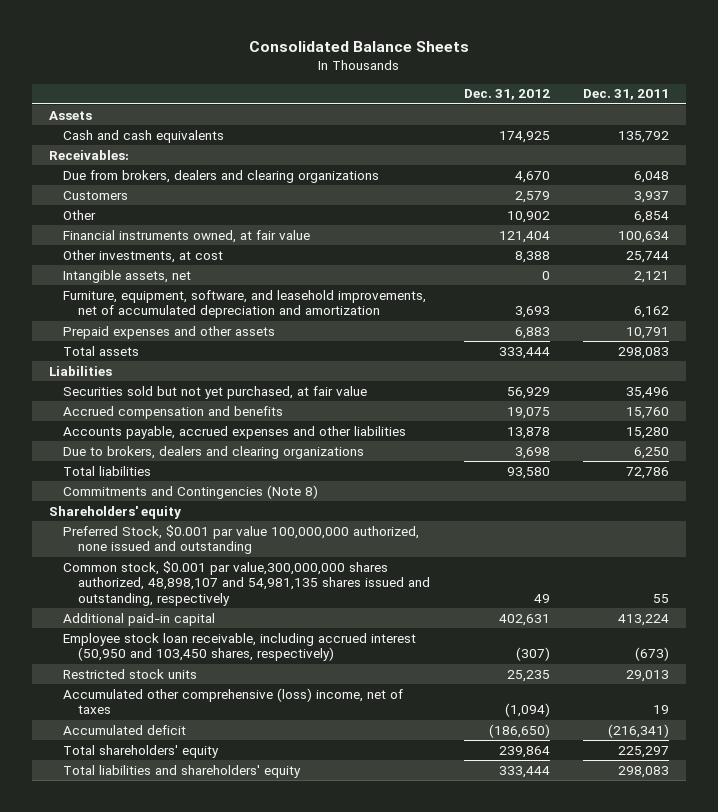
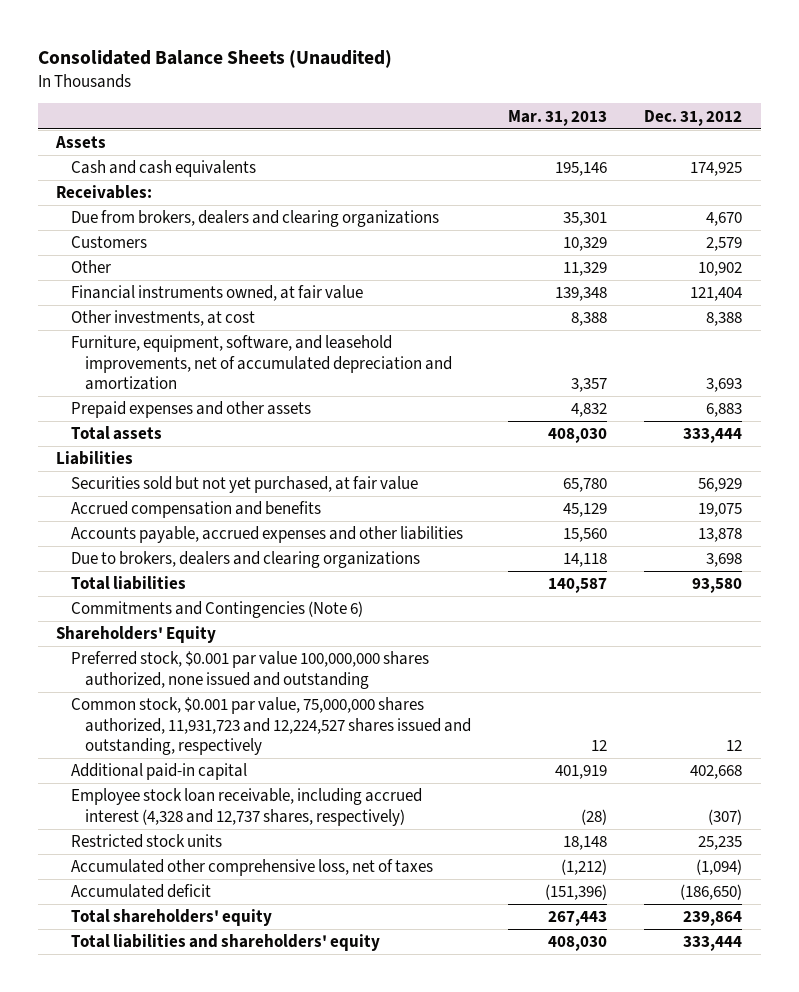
[248,41,469,53] Consolidated Balance Sheets -> [37,49,392,68] Consolidated Balance Sheets (Unaudited)
[583,89,670,101] Dec. 31, 2011 -> none
none -> [508,109,608,126] Mar. 31, 2013
[63,269,192,283] Intangible assets, net -> none
[63,484,319,499] Commitments and Contingencies (Note 8) -> [70,601,363,619] Commitments and Contingencies (Note 6)
[48,505,181,519] Shareholders' equity -> [56,626,217,644] Shareholders' Equity
[63,524,420,555] Preferred Stock, $0.001 par value 100,000,000 authorized, none issued and outstanding -> [70,651,429,689] Preferred stock, $0.001 par value 100,000,000 shares authorized, none issued and outstanding
[63,560,431,607] Common stock, $0.001 par value,300,000,000 shares authorized, 48,898,107 and 54,981,135 shares issued and outstanding, respectively -> [70,697,471,756] Common stock, $0.001 par value, 75,000,000 shares authorized, 11,931,723 and 12,224,527 shares issued and outstanding, respectively
[533,594,550,604] 49 -> [726,740,743,752] 12
[498,613,550,626] 402,631 -> [690,765,743,780] 402,668
[63,632,417,662] Employee stock loan receivable, including accrued interest (50,950 and 103,450 shares, respectively) -> [70,788,422,826] Employee stock loan receivable, including accrued interest (4,328 and 12,737 shares, respectively)
[63,687,404,715] Accumulated other comprehensive (loss) income, net of taxes -> [70,859,433,877] Accumulated other comprehensive loss, net of taxes

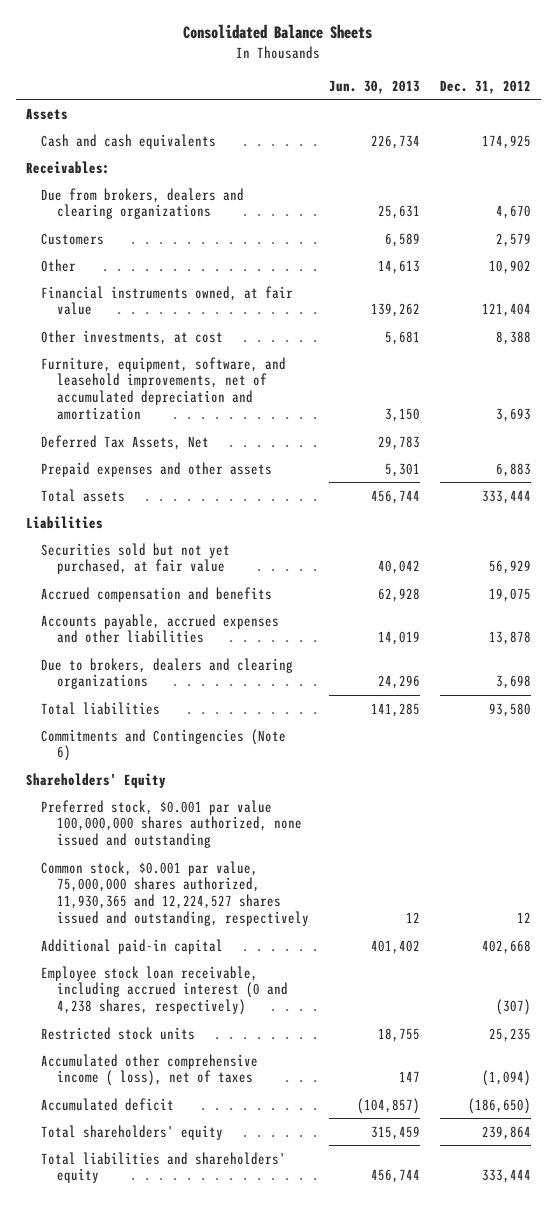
[37,49,392,68] Consolidated Balance Sheets (Unaudited) -> [183,24,373,40] Consolidated Balance Sheets
[508,109,608,126] Mar. 31, 2013 -> none
none -> [328,79,420,94] Jun. 30, 2013
none -> [41,434,210,450] Deferred Tax Assets, Net
[70,697,471,756] Common stock, $0.001 par value, 75,000,000 shares authorized, 11,931,723 and 12,224,527 shares issued and outstanding, respectively -> [41,860,309,927] Common stock, $0.001 par value, 75,000,000 shares authorized, 11,930,365 and 12,224,527 shares issued and outstanding, respectively
[70,788,422,826] Employee stock loan receivable, including accrued interest (4,328 and 12,737 shares, respectively) -> [41,965,288,1016] Employee stock loan receivable, including accrued interest (0 and 4,238 shares, respectively)
[70,859,433,877] Accumulated other comprehensive loss, net of taxes -> [41,1053,259,1087] Accumulated other comprehensive income ( loss), net of taxes

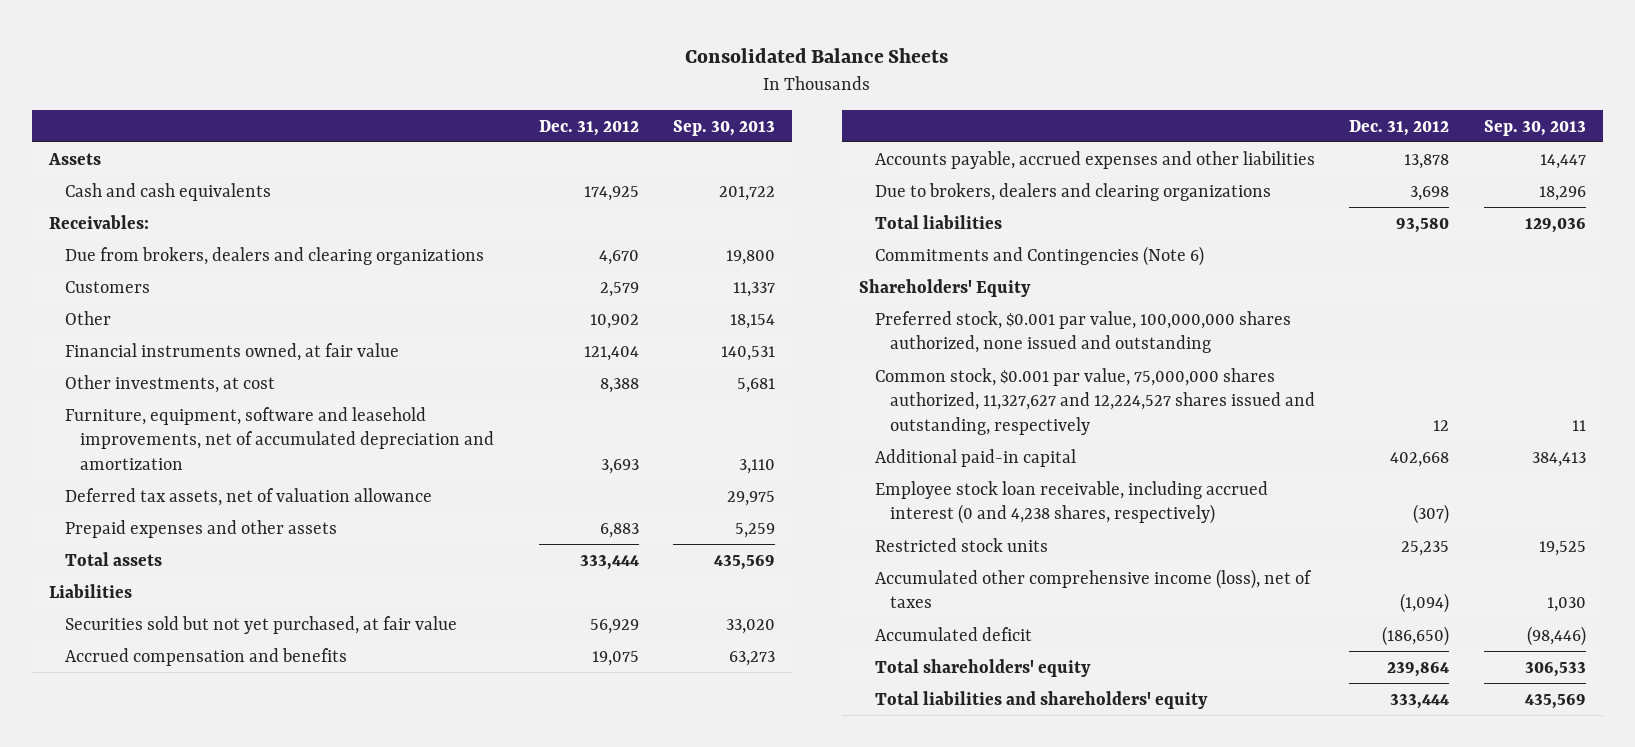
[328,79,420,94] Jun. 30, 2013 -> none
none -> [673,119,776,136] Sep. 30, 2013
[41,356,287,421] Furniture, equipment, software, and leasehold improvements, net of accumulated depreciation and amortization -> [64,406,494,470] Furniture, equipment, software and leasehold improvements, net of accumulated depreciation and amortization
[41,434,210,450] Deferred Tax Assets, Net -> [64,487,432,506] Deferred tax assets, net of valuation allowance
[41,799,302,849] Preferred stock, $0.001 par value 100,000,000 shares authorized, none issued and outstanding -> [874,310,1291,354] Preferred stock, $0.001 par value, 100,000,000 shares authorized, none issued and outstanding
[41,860,309,927] Common stock, $0.001 par value, 75,000,000 shares authorized, 11,930,365 and 12,224,527 shares issued and outstanding, respectively -> [874,367,1316,435] Common stock, $0.001 par value, 75,000,000 shares authorized, 11,327,627 and 12,224,527 shares issued and outstanding, respectively
[41,1053,259,1087] Accumulated other comprehensive income ( loss), net of taxes -> [874,568,1312,609] Accumulated other comprehensive income (loss), net of taxes

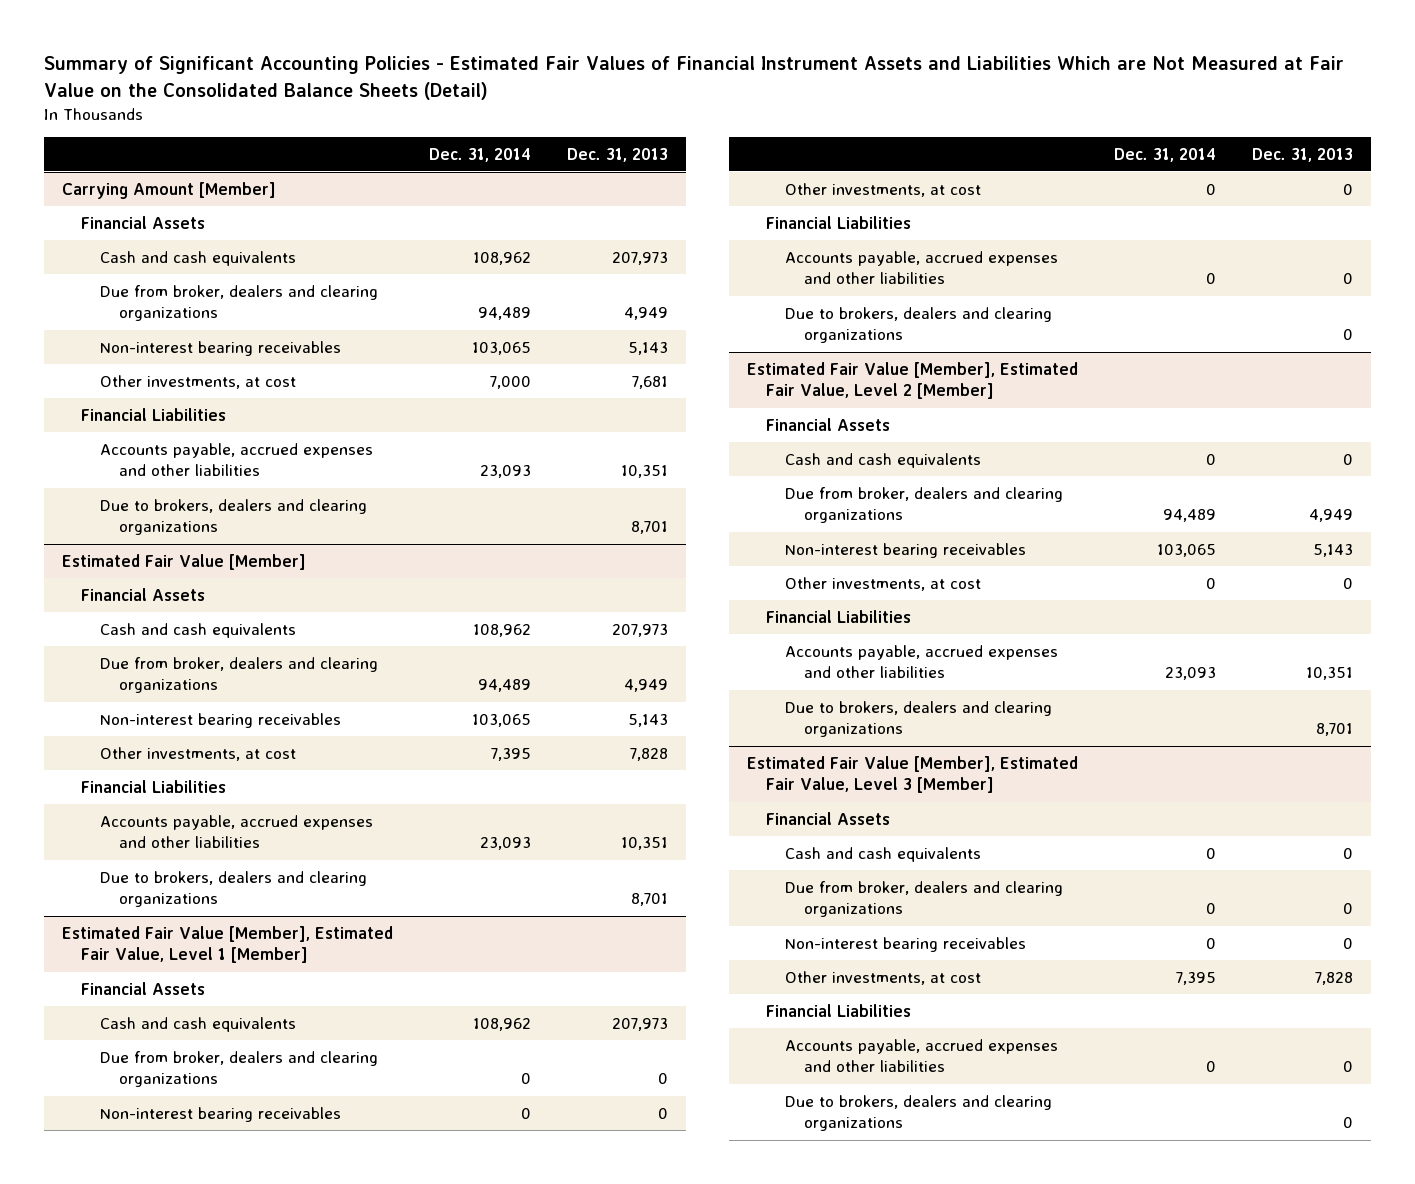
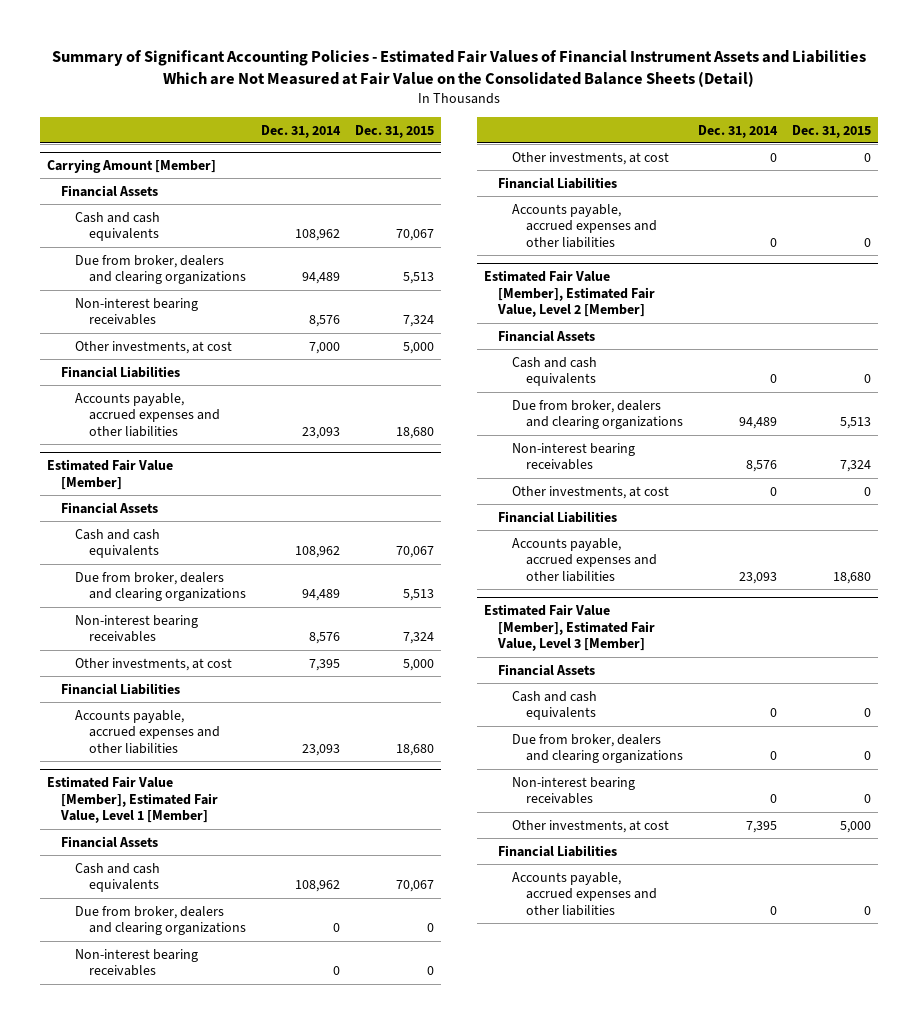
[567,147,669,162] Dec. 31, 2013 -> none
none -> [354,124,434,138] Dec. 31, 2015
[471,341,531,355] 103,065 -> [309,315,341,328] 8,576
[100,498,368,536] Due to brokers, dealers and clearing organizations -> none
[471,713,531,727] 103,065 -> [309,632,341,645] 8,576
[100,870,368,908] Due to brokers, dealers and clearing organizations -> none
[785,306,1053,344] Due to brokers, dealers and clearing organizations -> none
[1157,543,1217,557] 103,065 -> [745,460,777,473] 8,576
[785,700,1053,738] Due to brokers, dealers and clearing organizations -> none
[785,1094,1053,1132] Due to brokers, dealers and clearing organizations -> none

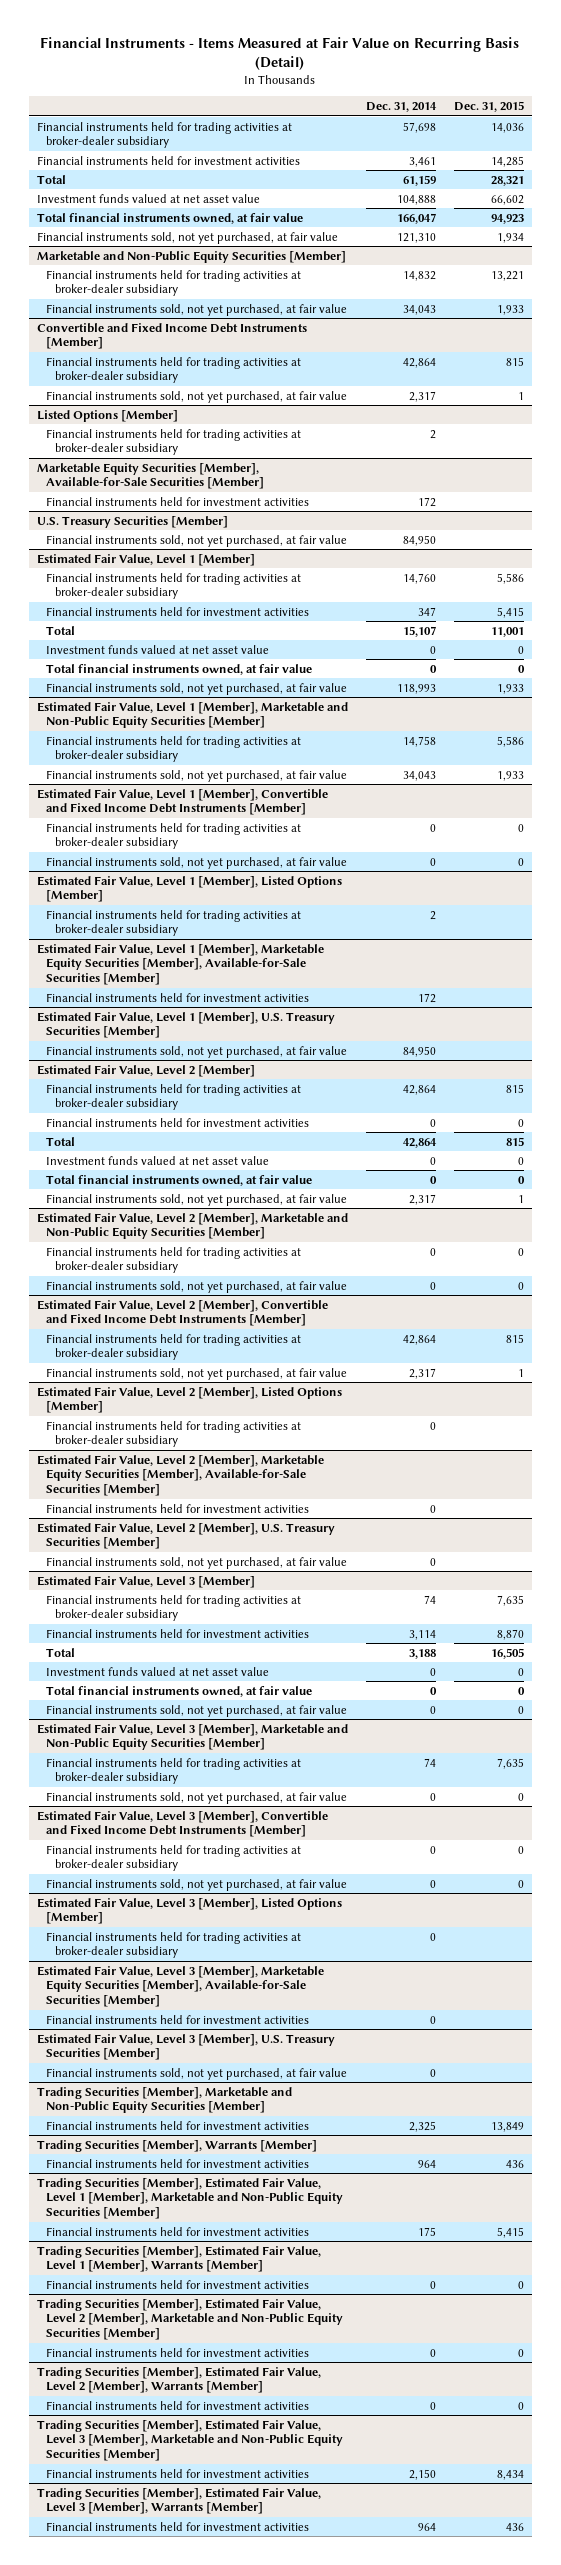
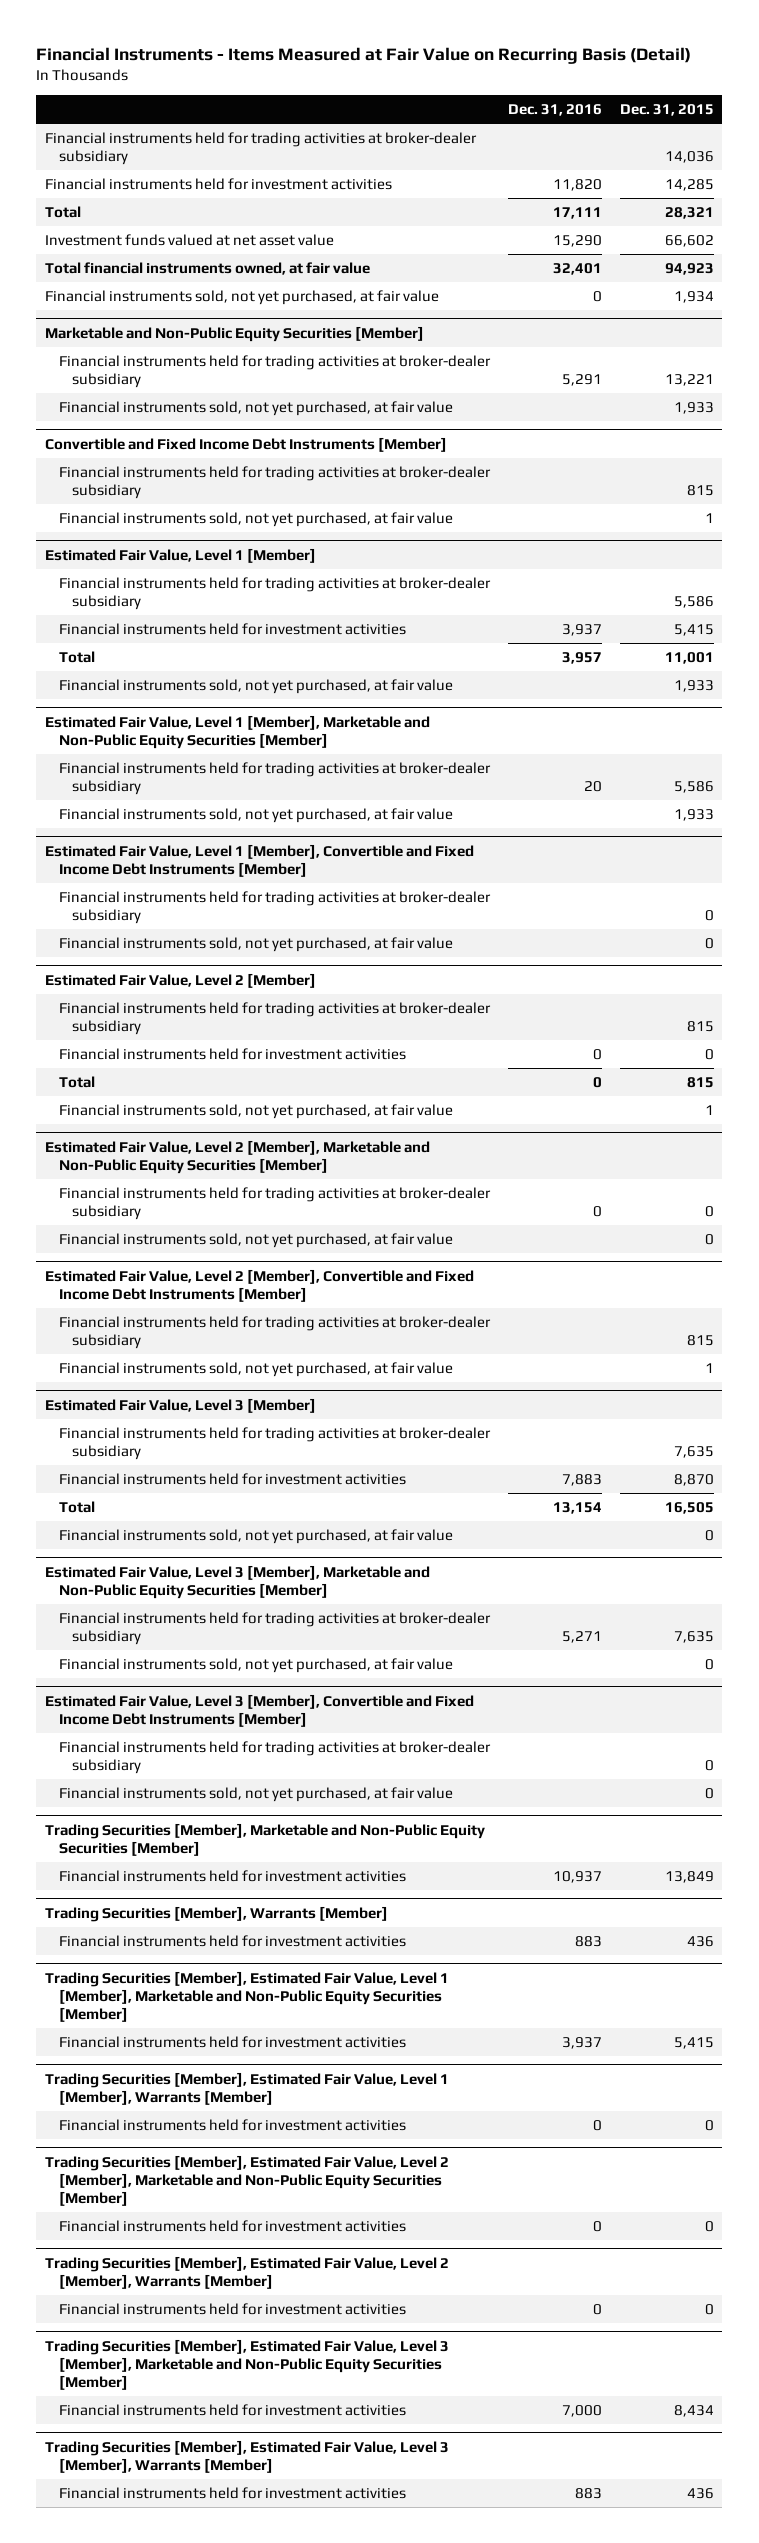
[365,102,437,113] Dec. 31, 2014 -> none
none -> [507,104,602,117] Dec. 31, 2016
[37,409,179,422] Listed Options [Member] -> none
[46,428,302,456] Financial instruments held for trading activities at broker-dealer subsidiary -> none
[37,462,265,490] Marketable Equity Securities [Member], Available-for-Sale Securities [Member] -> none
[46,496,310,506] Financial instruments held for investment activities -> none
[37,515,229,528] U.S. Treasury Securities [Member] -> none
[46,534,348,547] Financial instruments sold, not yet purchased, at fair value -> none
[46,644,270,654] Investment funds valued at net asset value -> none
[46,663,313,675] Total financial instruments owned, at fair value -> none
[37,875,343,903] Estimated Fair Value, Level 1 [Member], Listed Options [Member] -> none
[46,909,302,937] Financial instruments held for trading activities at broker-dealer subsidiary -> none
[37,943,325,985] Estimated Fair Value, Level 1 [Member], Marketable Equity Securities [Member], Available-for-Sale Securities [Member] -> none
[46,992,310,1002] Financial instruments held for investment activities -> none
[37,1011,336,1039] Estimated Fair Value, Level 1 [Member], U.S. Treasury Securities [Member] -> none
[46,1045,348,1058] Financial instruments sold, not yet purchased, at fair value -> none
[46,1155,270,1165] Investment funds valued at net asset value -> none
[46,1174,313,1186] Total financial instruments owned, at fair value -> none
[37,1386,343,1414] Estimated Fair Value, Level 2 [Member], Listed Options [Member] -> none
[46,1420,302,1448] Financial instruments held for trading activities at broker-dealer subsidiary -> none
[37,1454,325,1496] Estimated Fair Value, Level 2 [Member], Marketable Equity Securities [Member], Available-for-Sale Securities [Member] -> none
[46,1503,310,1513] Financial instruments held for investment activities -> none
[37,1522,336,1550] Estimated Fair Value, Level 2 [Member], U.S. Treasury Securities [Member] -> none
[46,1556,348,1569] Financial instruments sold, not yet purchased, at fair value -> none
[46,1666,270,1676] Investment funds valued at net asset value -> none
[46,1685,313,1697] Total financial instruments owned, at fair value -> none
[37,1897,343,1925] Estimated Fair Value, Level 3 [Member], Listed Options [Member] -> none
[46,1931,302,1959] Financial instruments held for trading activities at broker-dealer subsidiary -> none
[37,1965,325,2007] Estimated Fair Value, Level 3 [Member], Marketable Equity Securities [Member], Available-for-Sale Securities [Member] -> none
[46,2014,310,2024] Financial instruments held for investment activities -> none
[37,2033,336,2061] Estimated Fair Value, Level 3 [Member], U.S. Treasury Securities [Member] -> none
[46,2067,348,2080] Financial instruments sold, not yet purchased, at fair value -> none

